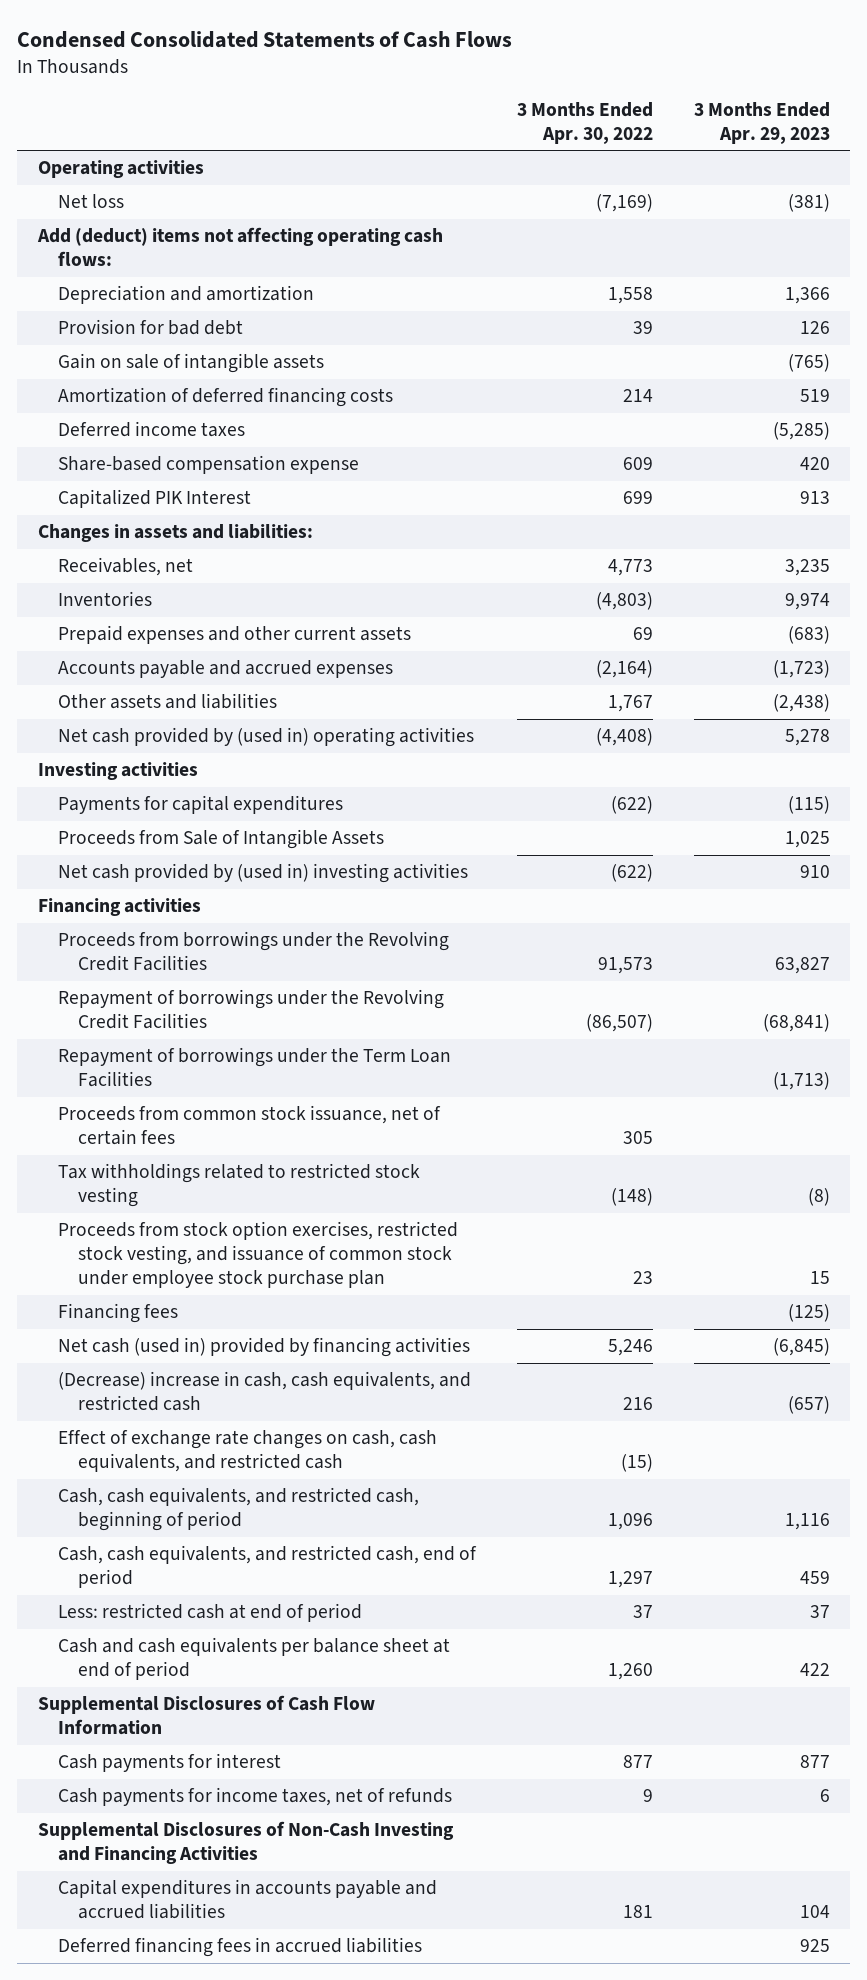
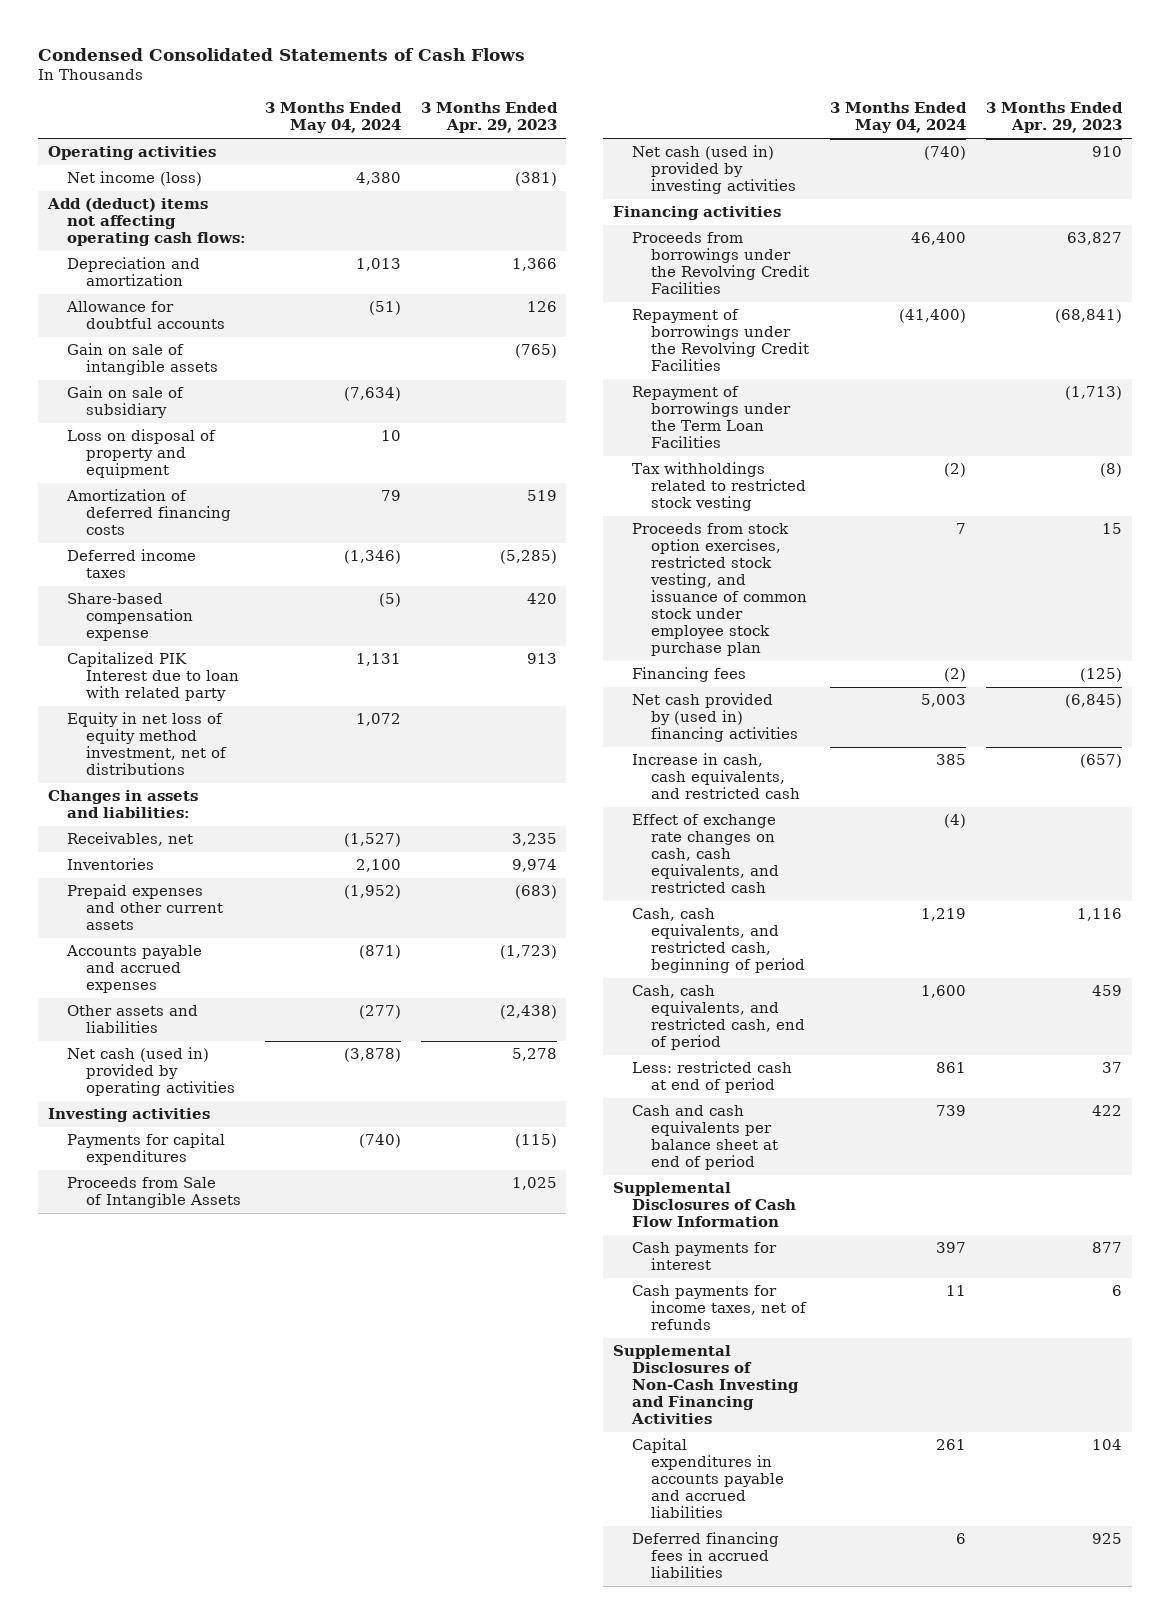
[516,101,653,144] 3 Months Ended Apr. 30, 2022 -> none
none -> [265,102,403,134] 3 Months Ended May 04, 2024
[58,194,125,209] Net loss -> [66,171,202,187] Net income (loss)
[58,319,244,336] Provision for bad debt -> [65,301,225,330] Allowance for doubtful accounts
none -> [66,386,184,419] Gain on sale of subsidiary
none -> [66,429,216,479] Loss on disposal of property and equipment
[58,489,252,509] Capitalized PIK Interest -> [66,652,239,702] Capitalized PIK Interest due to loan with related party
none -> [66,712,227,776] Equity in net loss of equity method investment, net of distributions
[58,727,475,748] Net cash provided by (used in) operating activities -> [66,1047,235,1097] Net cash (used in) provided by operating activities
[58,863,469,884] Net cash provided by (used in) investing activities -> [631,145,796,195] Net cash (used in) provided by investing activities
[58,1105,442,1146] Proceeds from common stock issuance, net of certain fees -> none
[58,1337,471,1358] Net cash (used in) provided by financing activities -> [631,693,798,743] Net cash provided by (used in) financing activities
[58,1371,472,1412] (Decrease) increase in cash, cash equivalents, and restricted cash -> [631,753,800,800] Increase in cash, cash equivalents, and restricted cash

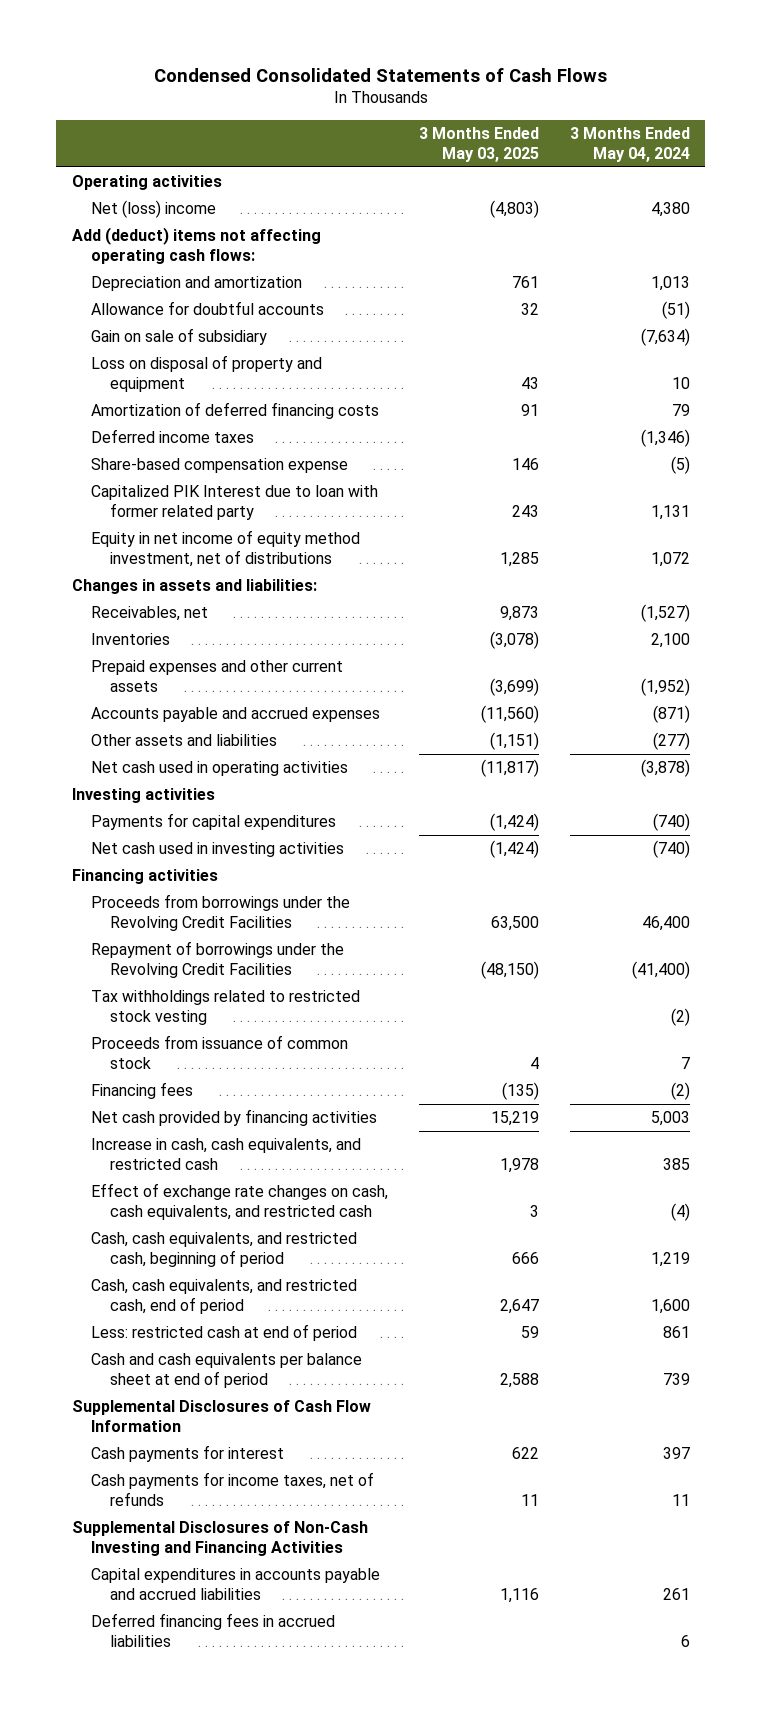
[420,102,558,134] 3 Months Ended Apr. 29, 2023 -> none
none -> [418,127,539,162] 3 Months Ended May 03, 2025
[66,171,202,187] Net income (loss) -> [91,200,217,219] Net (loss) income
[66,343,218,376] Gain on sale of intangible assets -> none
[66,652,239,702] Capitalized PIK Interest due to loan with related party -> [91,485,379,521] Capitalized PIK Interest due to loan with former related party
[66,712,227,776] Equity in net loss of equity method investment, net of distributions -> [91,530,361,568] Equity in net income of equity method investment, net of distributions
[66,1047,235,1097] Net cash (used in) provided by operating activities -> [91,761,349,777] Net cash used in operating activities
[66,1177,241,1209] Proceeds from Sale of Intangible Assets -> none
[631,145,796,195] Net cash (used in) provided by investing activities -> [91,842,345,858] Net cash used in investing activities
[631,386,791,449] Repayment of borrowings under the Term Loan Facilities -> none
[631,523,807,657] Proceeds from stock option exercises, restricted stock vesting, and issuance of common stock under employee stock purchase plan -> none
none -> [91,1035,349,1070] Proceeds from issuance of common stock
[631,693,798,743] Net cash provided by (used in) financing activities -> [91,1109,378,1127] Net cash provided by financing activities

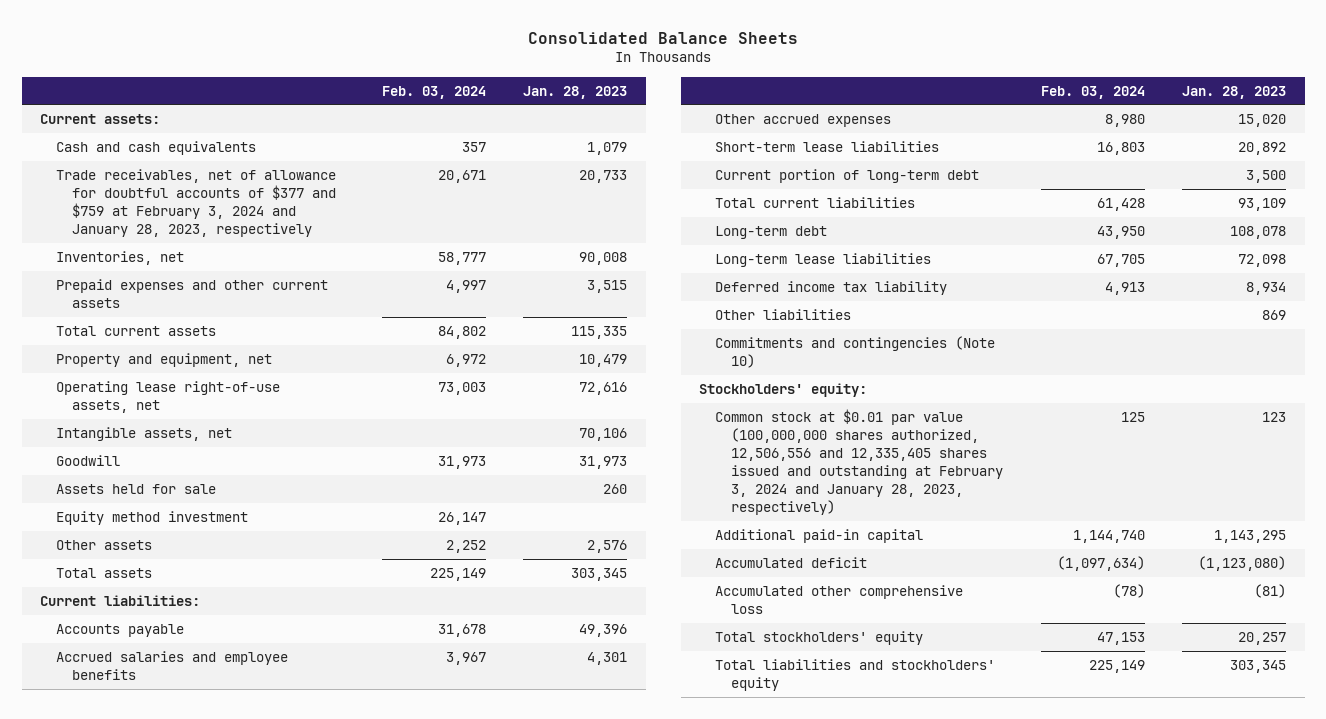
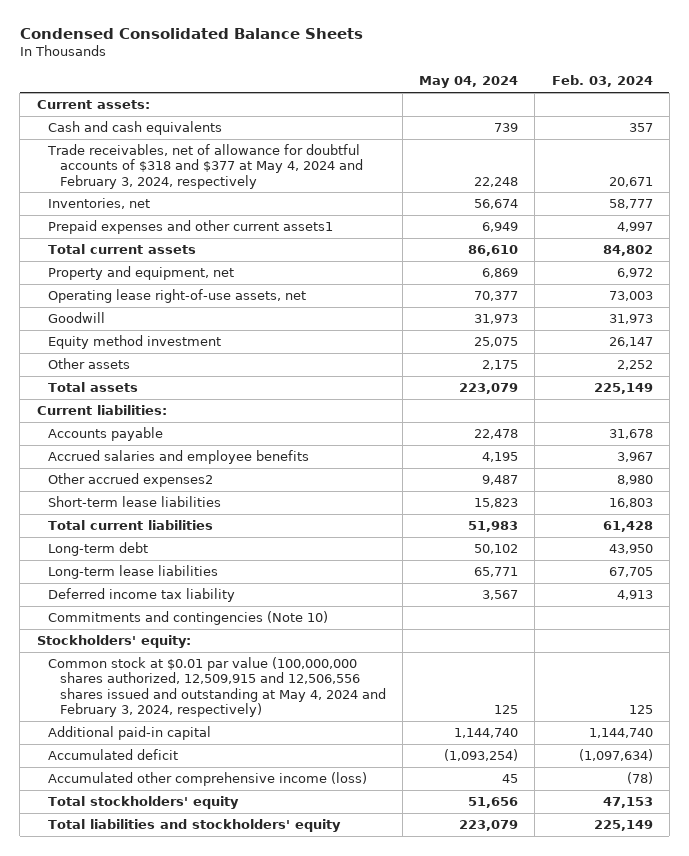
[528,31,799,44] Consolidated Balance Sheets -> [19,28,363,40] Condensed Consolidated Balance Sheets
[522,85,627,99] Jan. 28, 2023 -> none
none -> [419,76,519,89] May 04, 2024
[56,169,337,238] Trade receivables, net of allowance for doubtful accounts of $377 and $759 at February 3, 2024 and January 28, 2023, respectively -> [47,144,363,189] Trade receivables, net of allowance for doubtful accounts of $318 and $377 at May 4, 2024 and February 3, 2024, respectively
[56,279,329,309] Prepaid expenses and other current assets -> [48,220,334,235] Prepaid expenses and other current assets1
[56,427,233,442] Intangible assets, net -> none
[56,484,217,495] Assets held for sale -> none
[715,114,892,128] Other accrued expenses -> [48,473,214,488] Other accrued expenses2
[715,169,980,184] Current portion of long-term debt -> none
[715,309,852,321] Other liabilities -> none
[715,409,1004,516] Common stock at $0.01 par value (100,000,000 shares authorized, 12,506,556 and 12,335,405 shares issued and outstanding at February 3, 2024 and January 28, 2023, respectively) -> [48,657,386,717] Common stock at $0.01 par value (100,000,000 shares authorized, 12,509,915 and 12,506,556 shares issued and outstanding at May 4, 2024 and February 3, 2024, respectively)
[715,585,964,615] Accumulated other comprehensive loss -> [48,772,368,787] Accumulated other comprehensive income (loss)

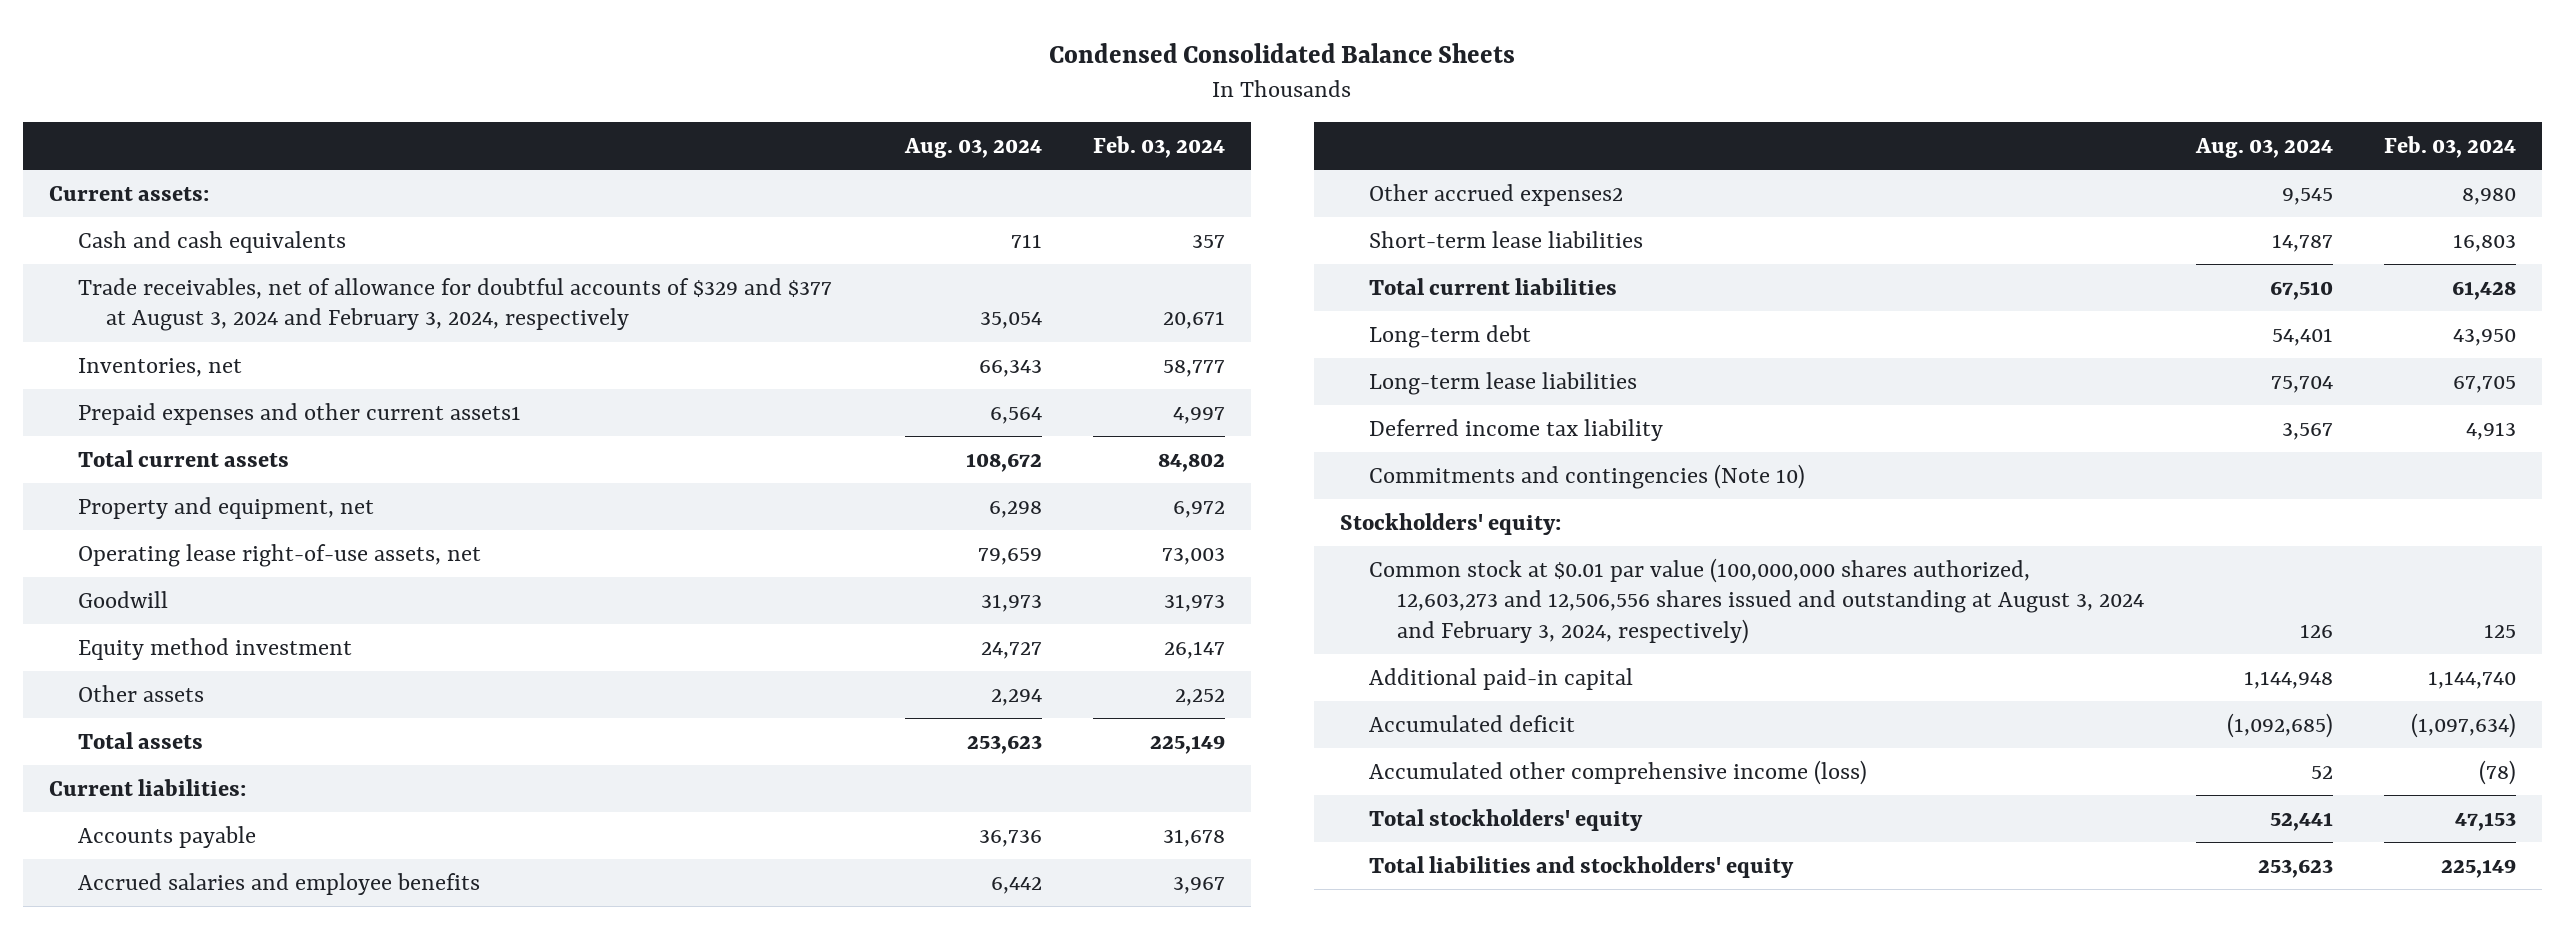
[419,76,519,89] May 04, 2024 -> none
none -> [903,137,1042,158] Aug. 03, 2024
[47,144,363,189] Trade receivables, net of allowance for doubtful accounts of $318 and $377 at May 4, 2024 and February 3, 2024, respectively -> [77,277,832,332] Trade receivables, net of allowance for doubtful accounts of $329 and $377 at August 3, 2024 and February 3, 2024, respectively
[48,657,386,717] Common stock at $0.01 par value (100,000,000 shares authorized, 12,509,915 and 12,506,556 shares issued and outstanding at May 4, 2024 and February 3, 2024, respectively) -> [1368,557,2145,644] Common stock at $0.01 par value (100,000,000 shares authorized, 12,603,273 and 12,506,556 shares issued and outstanding at August 3, 2024 and February 3, 2024, respectively)

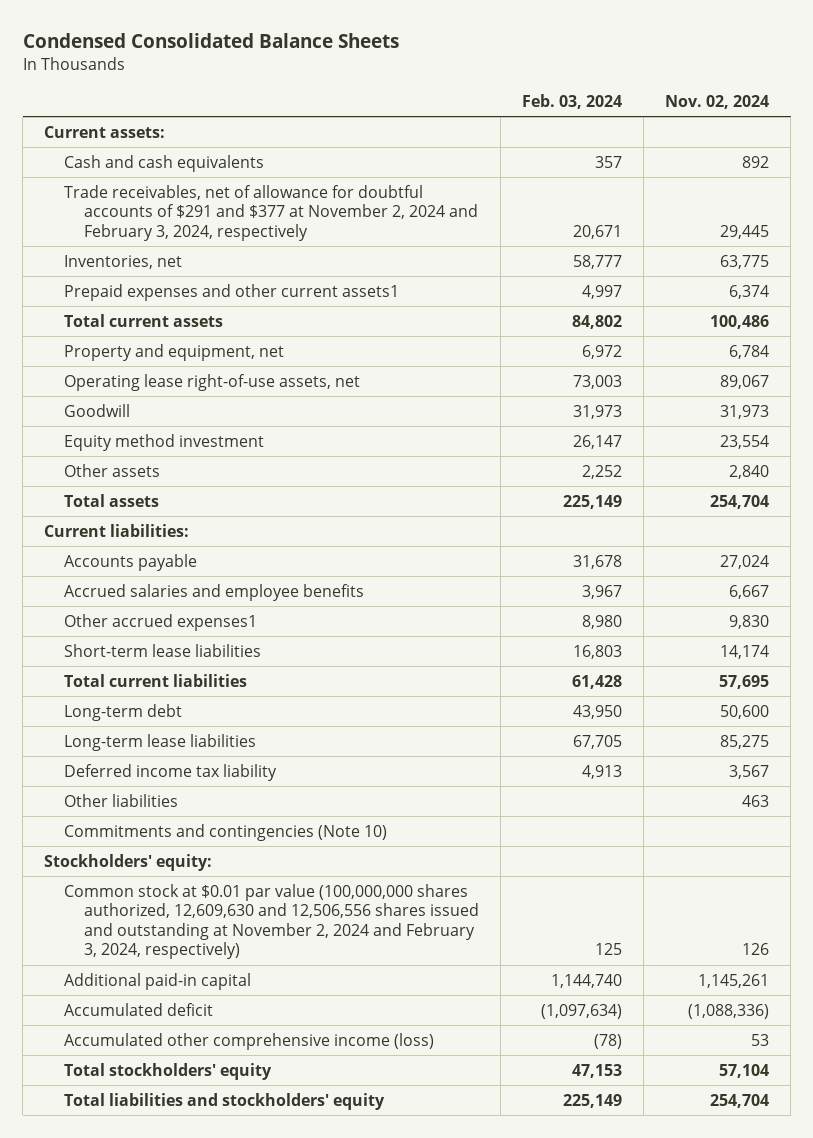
[903,137,1042,158] Aug. 03, 2024 -> none
none -> [665,94,770,109] Nov. 02, 2024
[77,277,832,332] Trade receivables, net of allowance for doubtful accounts of $329 and $377 at August 3, 2024 and February 3, 2024, respectively -> [64,184,478,241] Trade receivables, net of allowance for doubtful accounts of $291 and $377 at November 2, 2024 and February 3, 2024, respectively
[1368,183,1623,206] Other accrued expenses2 -> [64,613,258,631] Other accrued expenses1
none -> [64,793,179,807] Other liabilities
[1368,557,2145,644] Common stock at $0.01 par value (100,000,000 shares authorized, 12,603,273 and 12,506,556 shares issued and outstanding at August 3, 2024 and February 3, 2024, respectively) -> [64,883,479,960] Common stock at $0.01 par value (100,000,000 shares authorized, 12,609,630 and 12,506,556 shares issued and outstanding at November 2, 2024 and February 3, 2024, respectively)

